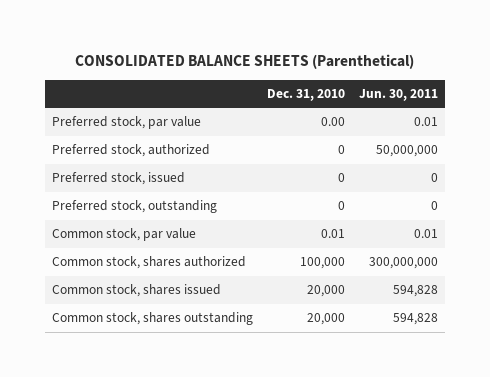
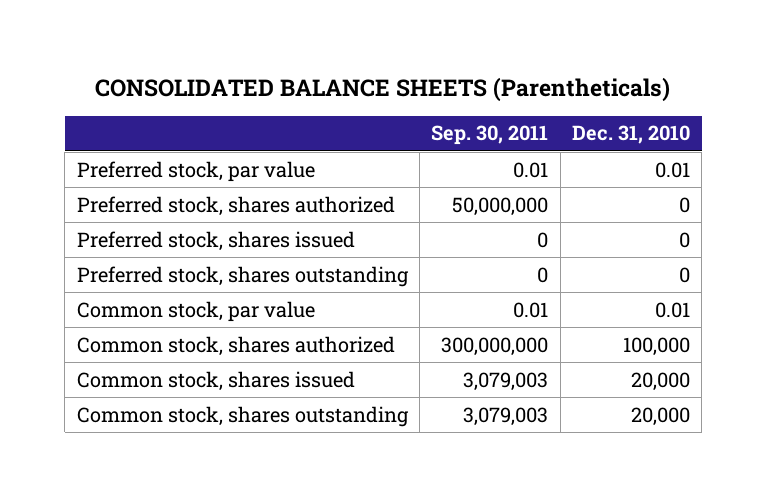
[75,54,415,70] CONSOLIDATED BALANCE SHEETS (Parenthetical) -> [95,76,671,102] CONSOLIDATED BALANCE SHEETS (Parentheticals)
[359,88,439,101] Jun. 30, 2011 -> none
none -> [431,125,549,146] Sep. 30, 2011
[321,117,346,127] 0.00 -> [654,161,690,178] 0.01
[51,144,210,158] Preferred stock, authorized -> [76,195,395,216] Preferred stock, shares authorized
[51,172,185,186] Preferred stock, issued -> [76,230,355,251] Preferred stock, shares issued
[51,200,217,214] Preferred stock, outstanding -> [76,265,409,287] Preferred stock, shares outstanding

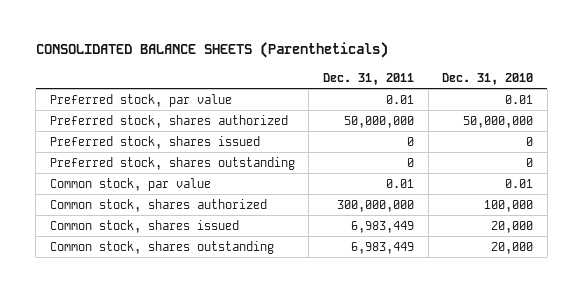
[431,125,549,146] Sep. 30, 2011 -> none
none -> [322,72,414,85] Dec. 31, 2011
[678,196,690,213] 0 -> [463,116,534,129] 50,000,000

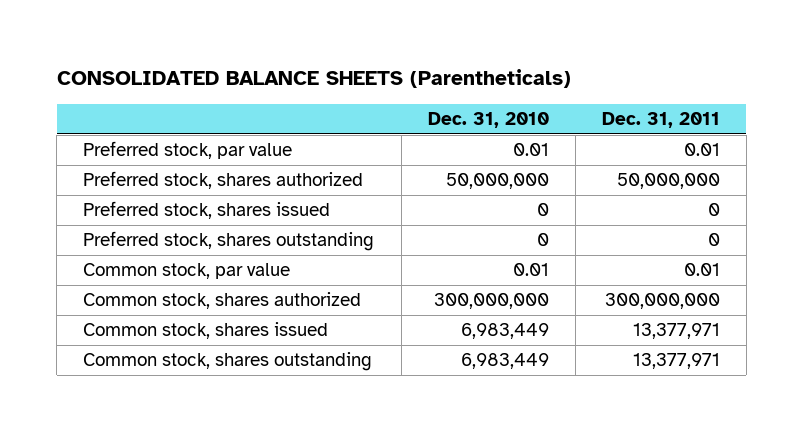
[484,200,534,213] 100,000 -> [433,293,549,310] 300,000,000
[350,221,414,234] 6,983,449 -> [632,323,720,340] 13,377,971
[491,221,534,234] 20,000 -> [460,323,549,340] 6,983,449
[350,242,414,255] 6,983,449 -> [632,353,720,370] 13,377,971
[491,242,534,255] 20,000 -> [460,353,549,370] 6,983,449

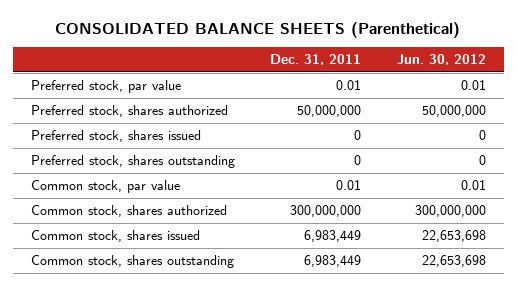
[56,69,571,89] CONSOLIDATED BALANCE SHEETS (Parentheticals) -> [55,21,461,38] CONSOLIDATED BALANCE SHEETS (Parenthetical)
[427,111,549,128] Dec. 31, 2010 -> none
none -> [397,54,487,66] Jun. 30, 2012
[632,323,720,340] 13,377,971 -> [304,230,362,243] 6,983,449
[632,353,720,370] 13,377,971 -> [304,255,362,268] 6,983,449

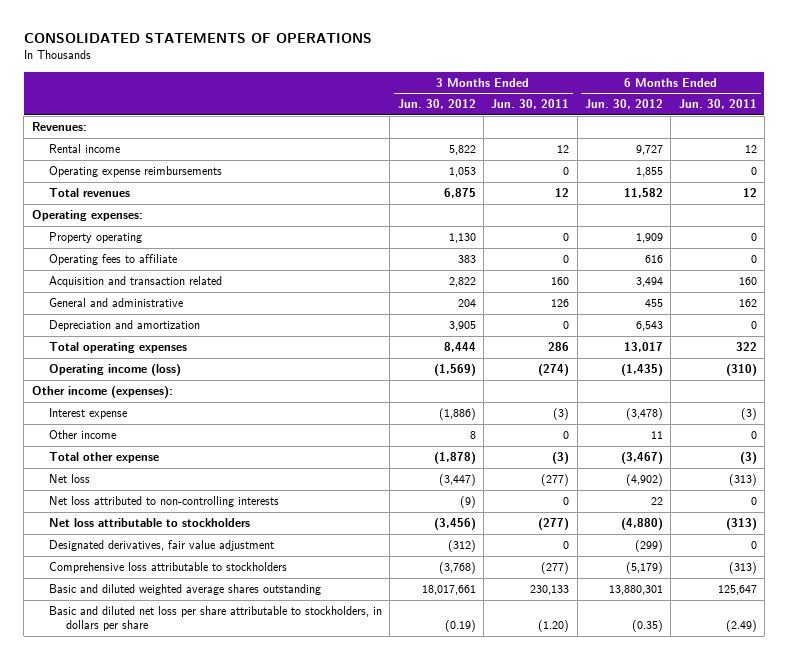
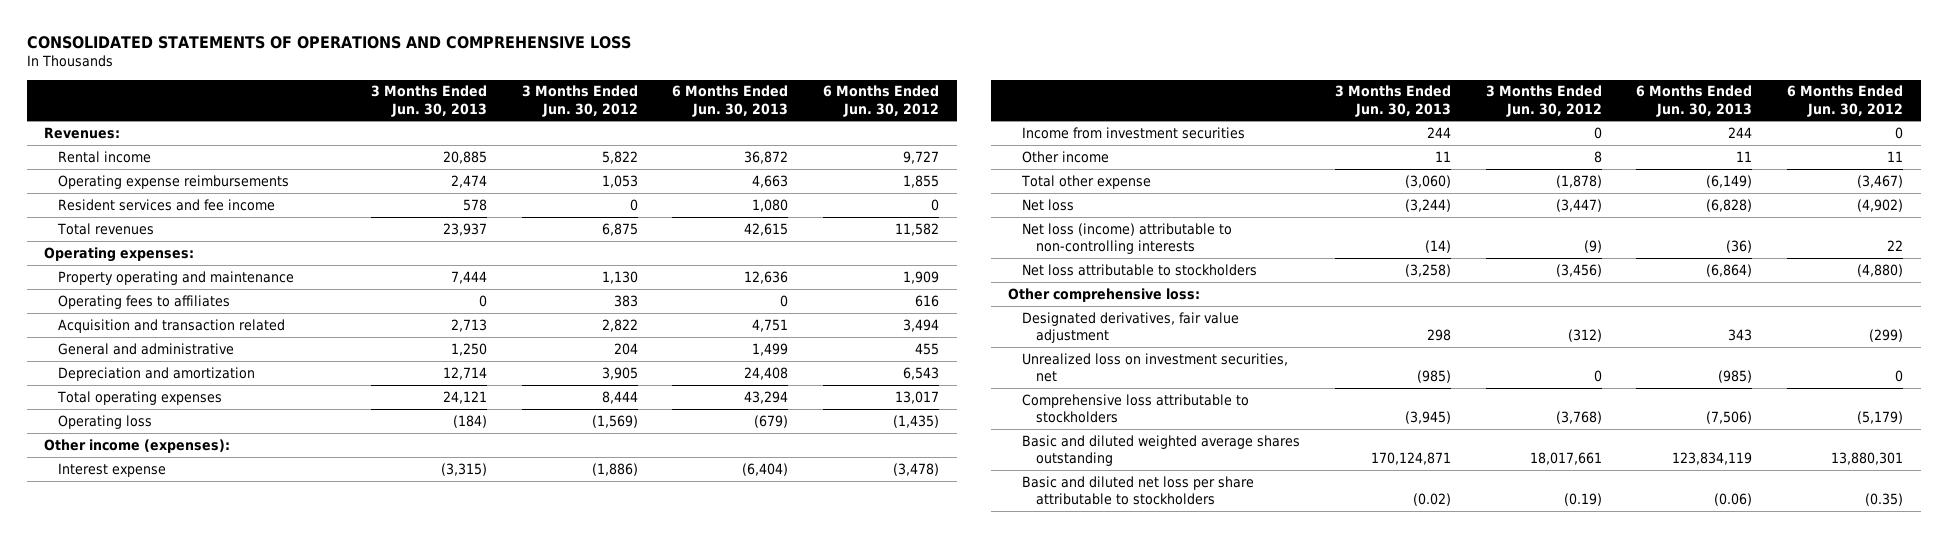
[23,32,372,43] CONSOLIDATED STATEMENTS OF OPERATIONS -> [26,35,631,49] CONSOLIDATED STATEMENTS OF OPERATIONS AND COMPREHENSIVE LOSS
[491,99,570,110] Jun. 30, 2011 -> none
[678,99,757,110] Jun. 30, 2011 -> none
none -> [370,85,487,117] 3 Months Ended Jun. 30, 2013
none -> [672,85,789,117] 6 Months Ended Jun. 30, 2013
none -> [57,198,275,211] Resident services and fee income
[49,232,143,244] Property operating -> [57,270,294,285] Property operating and maintenance
[49,254,178,266] Operating fees to affiliate -> [57,294,230,309] Operating fees to affiliates
[49,364,182,377] Operating income (loss) -> [57,414,152,429] Operating loss
none -> [1021,126,1245,139] Income from investment securities
[49,496,280,508] Net loss attributed to non-controlling interests -> [1021,222,1232,254] Net loss (income) attributable to non-controlling interests
none -> [1007,287,1200,302] Other comprehensive loss:
none -> [1021,352,1288,382] Unrealized loss on investment securities, net
[49,606,383,632] Basic and diluted net loss per share attributable to stockholders, in dollars per share -> [1021,475,1254,505] Basic and diluted net loss per share attributable to stockholders

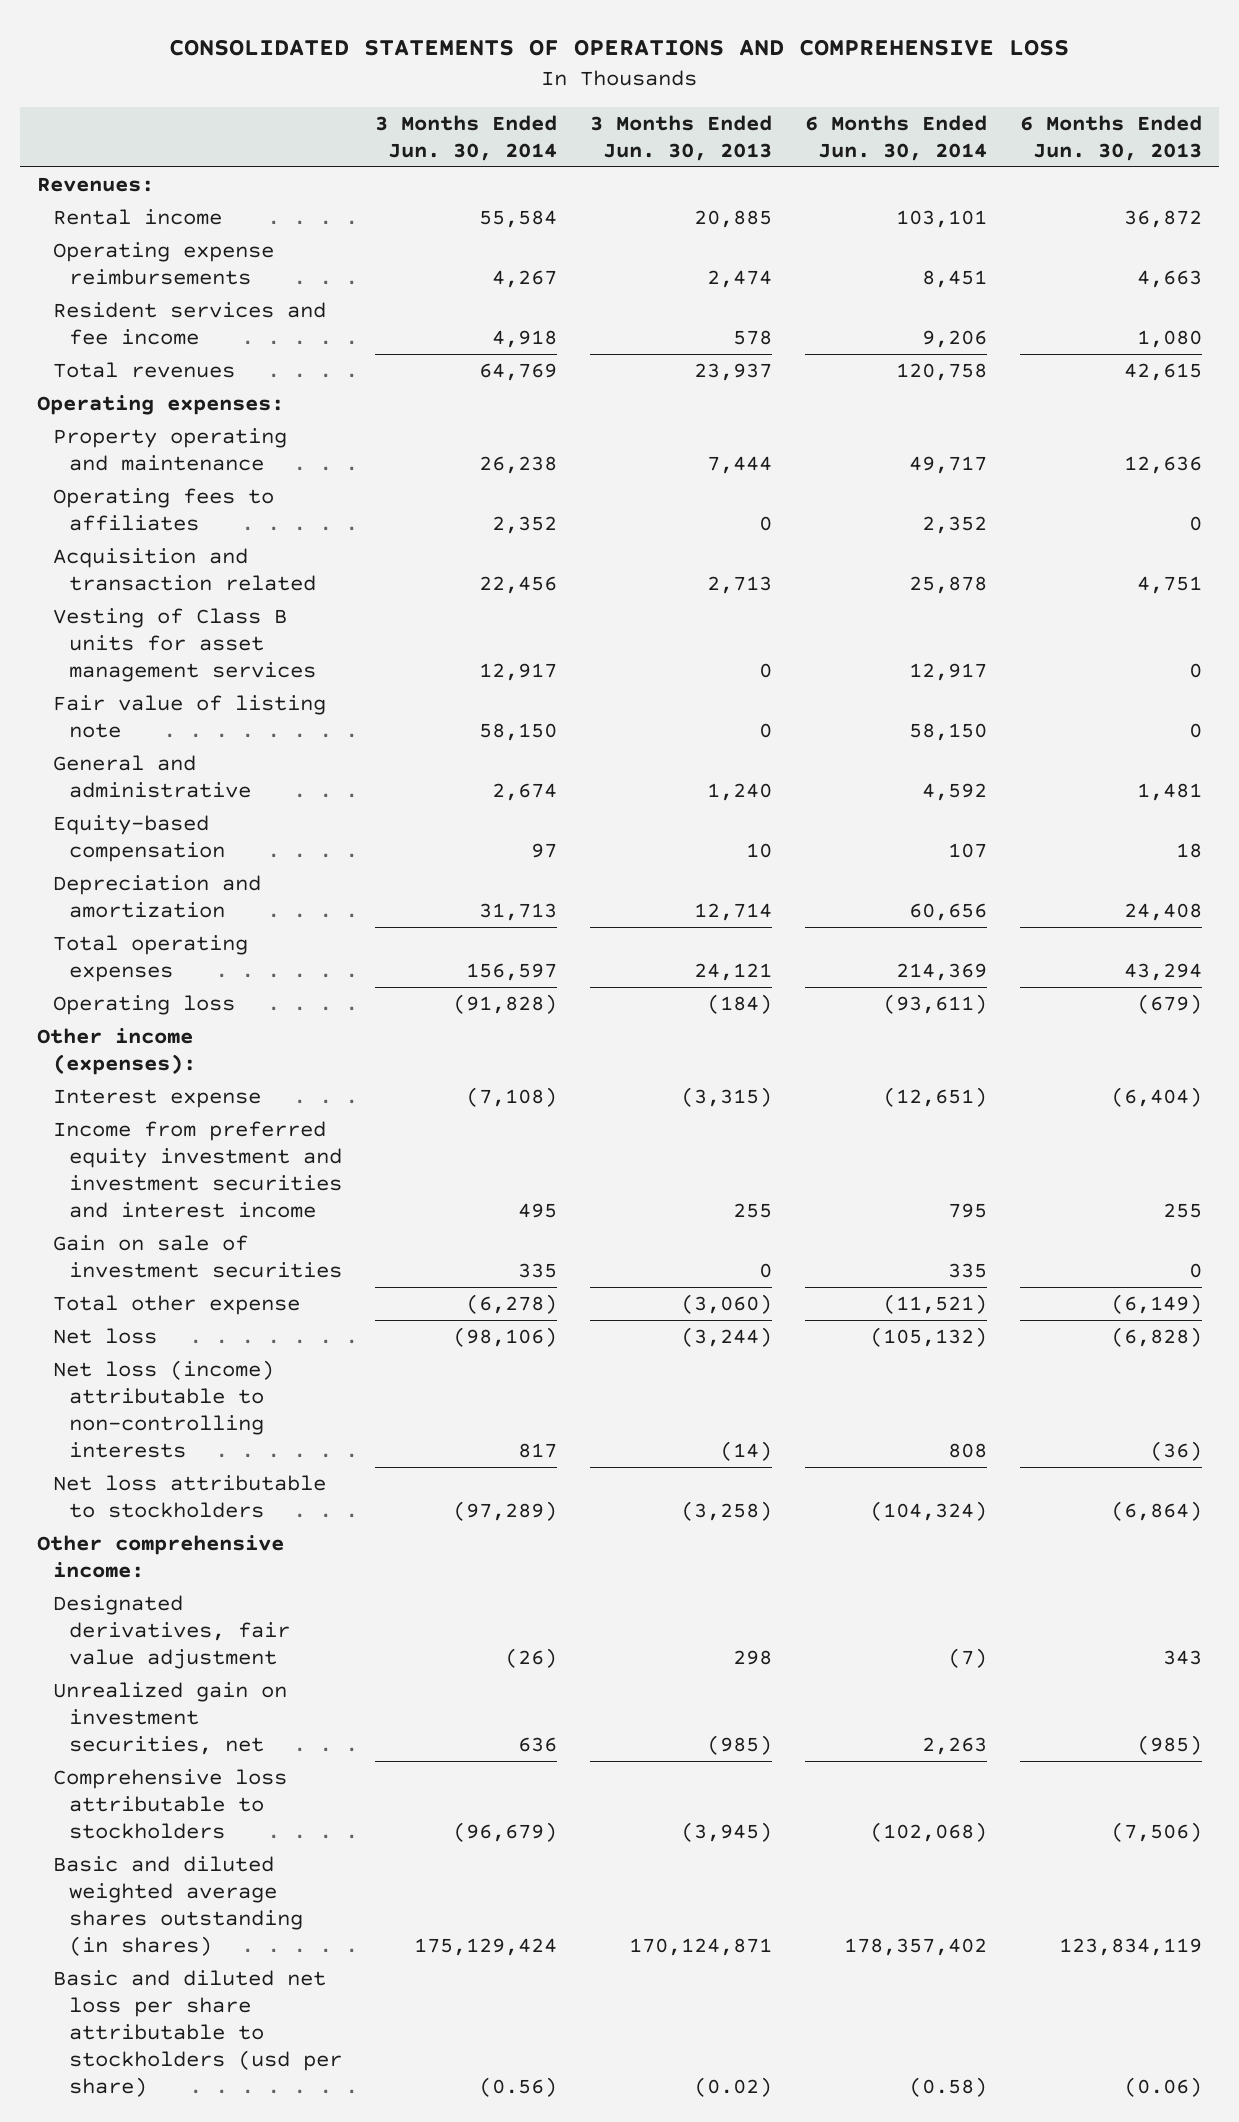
[521,85,638,117] 3 Months Ended Jun. 30, 2012 -> none
[823,85,940,117] 6 Months Ended Jun. 30, 2012 -> none
none -> [374,115,557,162] 3 Months Ended Jun. 30, 2014
none -> [804,115,987,162] 6 Months Ended Jun. 30, 2014
none -> [52,607,316,682] Vesting of Class B units for asset management services
none -> [52,694,326,738] Fair value of listing note
[450,342,487,356] 1,250 -> [706,782,772,801] 1,240
[752,342,789,356] 1,499 -> [1137,782,1203,801] 1,481
none -> [52,814,225,862] Equity-based compensation
[1021,150,1109,163] Other income -> none
[1021,126,1245,139] Income from investment securities -> [52,1120,342,1218] Income from preferred equity investment and investment securities and interest income
[1426,126,1451,138] 244 -> [732,1202,772,1218] 255
[1728,126,1753,138] 244 -> [1163,1202,1203,1218] 255
none -> [52,1234,342,1278] Gain on sale of investment securities
[1007,287,1200,302] Other comprehensive loss: -> [36,1534,284,1578] Other comprehensive income:
[1021,352,1288,382] Unrealized loss on investment securities, net -> [52,1681,287,1755] Unrealized gain on investment securities, net
[1021,434,1300,466] Basic and diluted weighted average shares outstanding -> [52,1855,303,1956] Basic and diluted weighted average shares outstanding (in shares)
[1021,475,1254,505] Basic and diluted net loss per share attributable to stockholders -> [52,1969,342,2097] Basic and diluted net loss per share attributable to stockholders (usd per share)

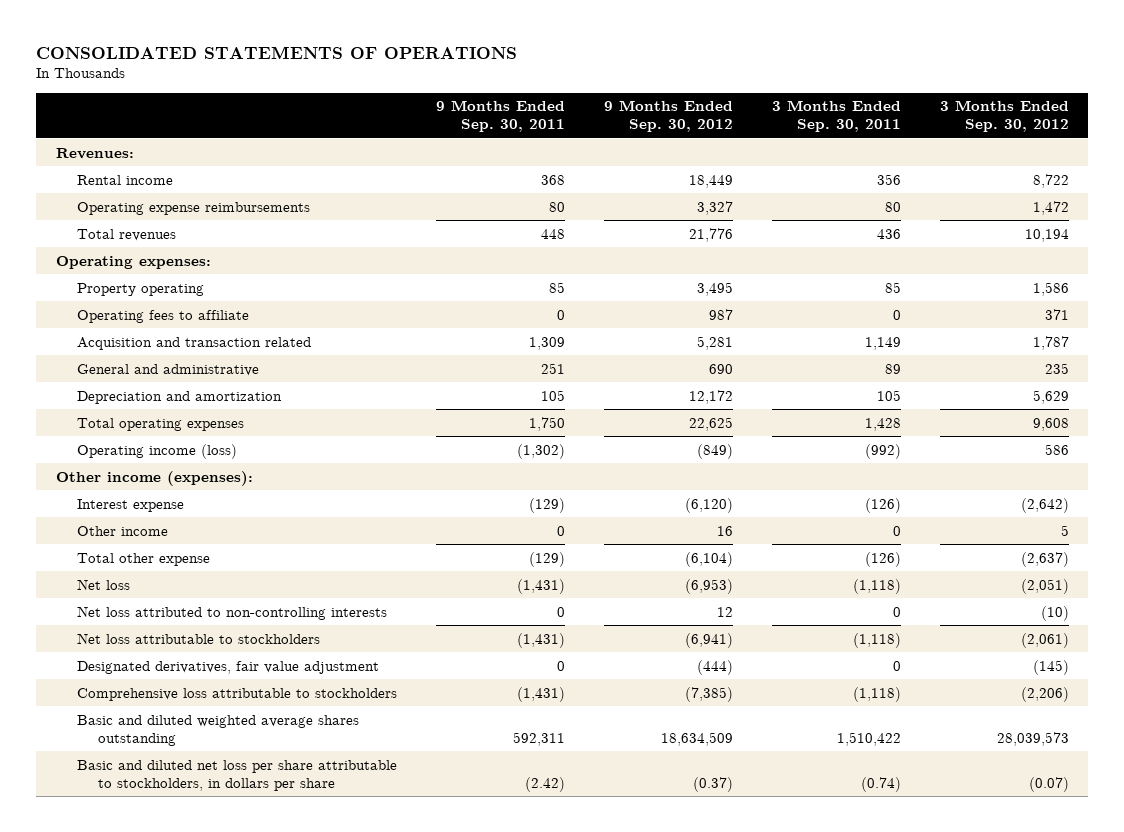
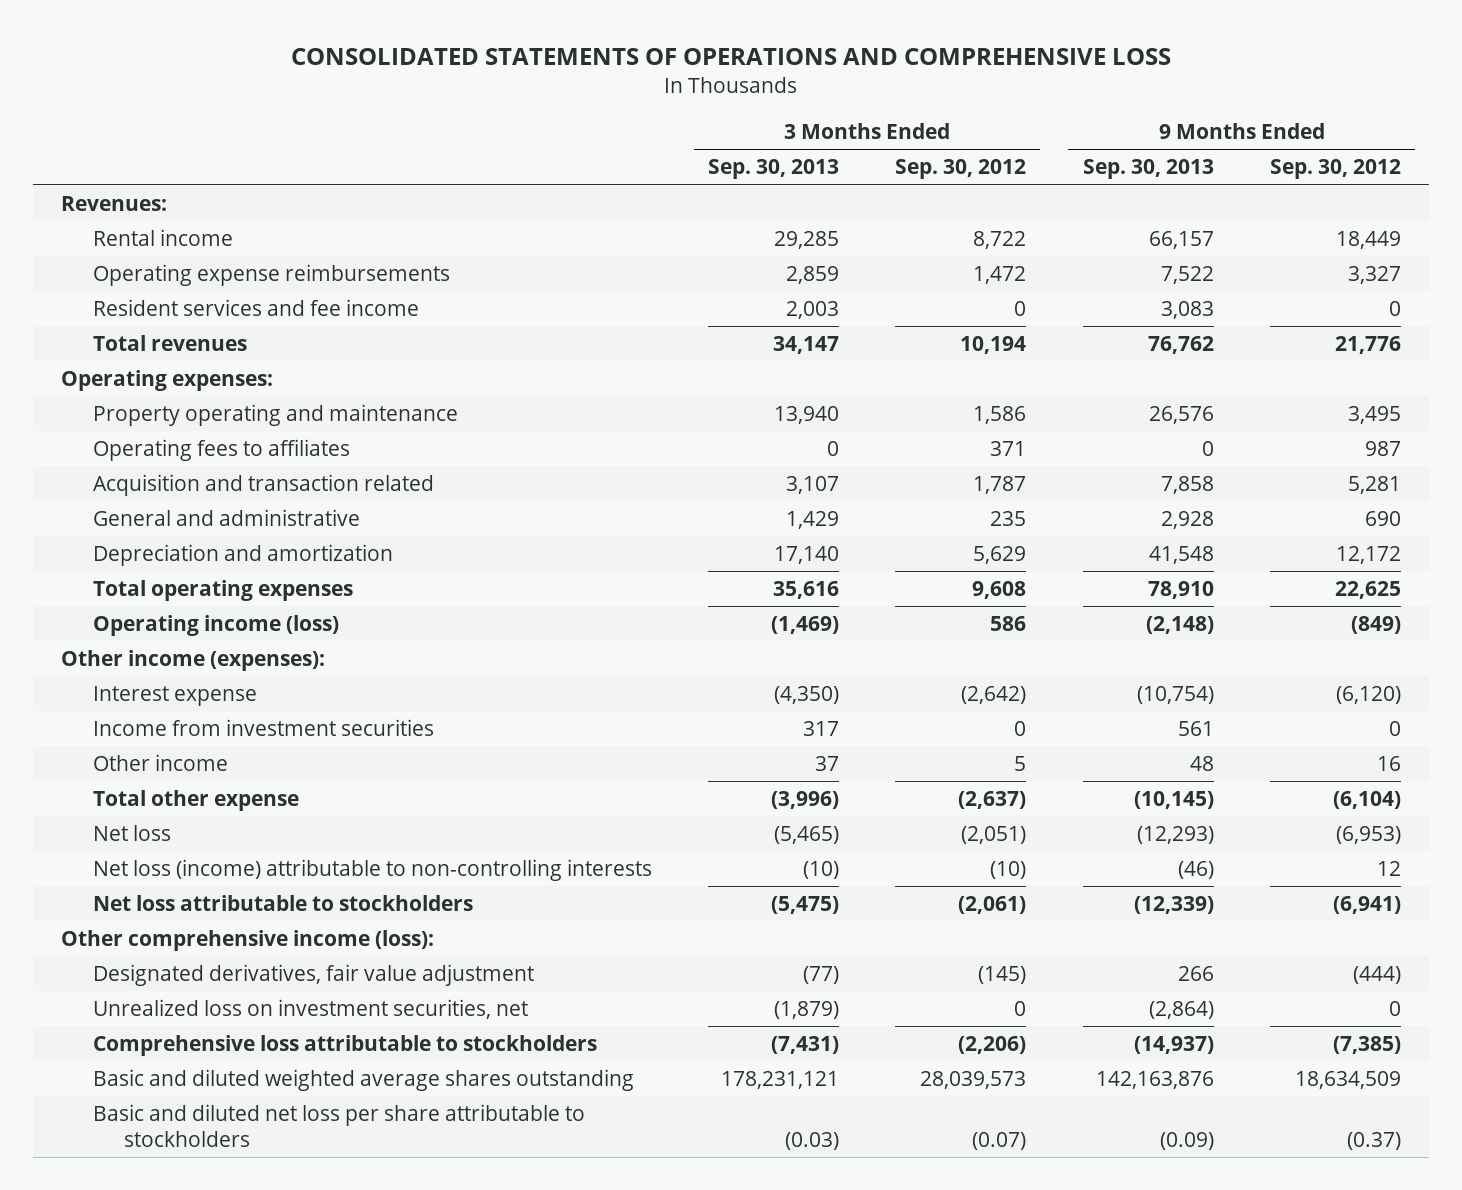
[36,45,518,59] CONSOLIDATED STATEMENTS OF OPERATIONS -> [291,48,1172,66] CONSOLIDATED STATEMENTS OF OPERATIONS AND COMPREHENSIVE LOSS
[435,100,565,133] 9 Months Ended Sep. 30, 2011 -> none
[771,100,901,133] 3 Months Ended Sep. 30, 2011 -> none
none -> [708,159,840,180] Sep. 30, 2013
none -> [1082,159,1214,180] Sep. 30, 2013
none -> [92,299,419,317] Resident services and fee income
[76,282,204,296] Property operating -> [92,404,458,427] Property operating and maintenance
[76,309,249,323] Operating fees to affiliate -> [92,439,350,462] Operating fees to affiliates
none -> [92,719,434,737] Income from investment securities
[76,605,387,620] Net loss attributed to non-controlling interests -> [92,859,652,882] Net loss (income) attributable to non-controlling interests
none -> [61,930,435,952] Other comprehensive income (loss):
none -> [92,999,528,1020] Unrealized loss on investment securities, net
[76,759,397,791] Basic and diluted net loss per share attributable to stockholders, in dollars per share -> [92,1104,585,1147] Basic and diluted net loss per share attributable to stockholders

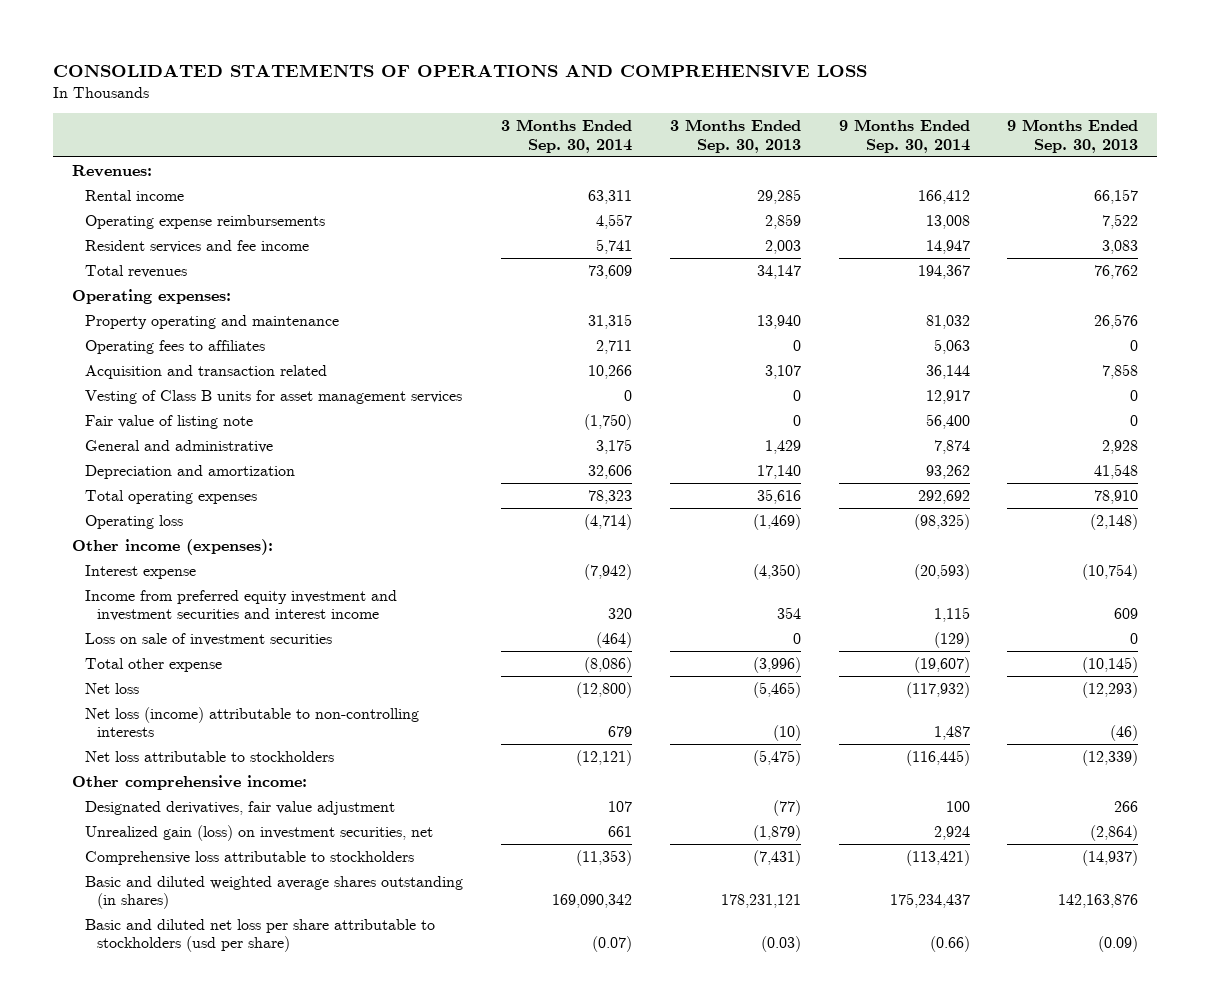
[895,159,1027,180] Sep. 30, 2012 -> none
[1269,159,1401,180] Sep. 30, 2012 -> none
none -> [500,119,632,153] 3 Months Ended Sep. 30, 2014
none -> [838,119,970,153] 9 Months Ended Sep. 30, 2014
none -> [84,389,462,404] Vesting of Class B units for asset management services
none -> [84,414,253,429] Fair value of listing note
[92,615,339,637] Operating income (loss) -> [84,514,183,529] Operating loss
[92,754,228,772] Other income -> none
[92,719,434,737] Income from investment securities -> [84,589,397,622] Income from preferred equity investment and investment securities and interest income
[803,721,840,737] 317 -> [776,607,801,620] 354
[1177,721,1214,737] 561 -> [1114,608,1139,620] 609
none -> [84,632,332,646] Loss on sale of investment securities
[61,930,435,952] Other comprehensive income (loss): -> [72,774,308,790] Other comprehensive income:
[92,999,528,1020] Unrealized loss on investment securities, net -> [84,824,433,841] Unrealized gain (loss) on investment securities, net
[92,1069,634,1092] Basic and diluted weighted average shares outstanding -> [84,875,463,910] Basic and diluted weighted average shares outstanding (in shares)
[92,1104,585,1147] Basic and diluted net loss per share attributable to stockholders -> [84,918,435,953] Basic and diluted net loss per share attributable to stockholders (usd per share)

